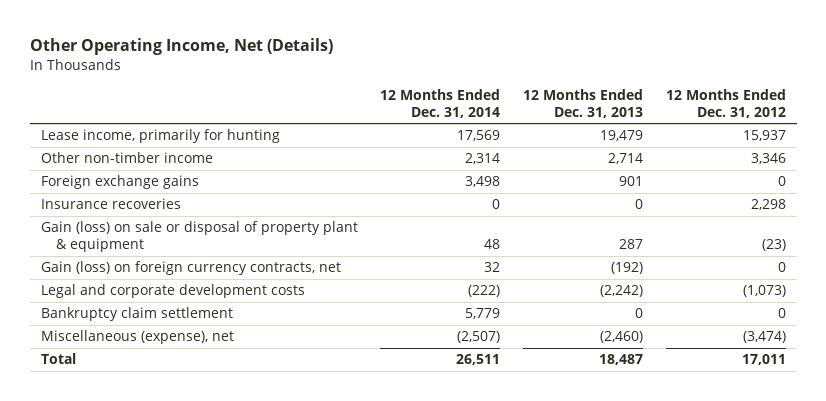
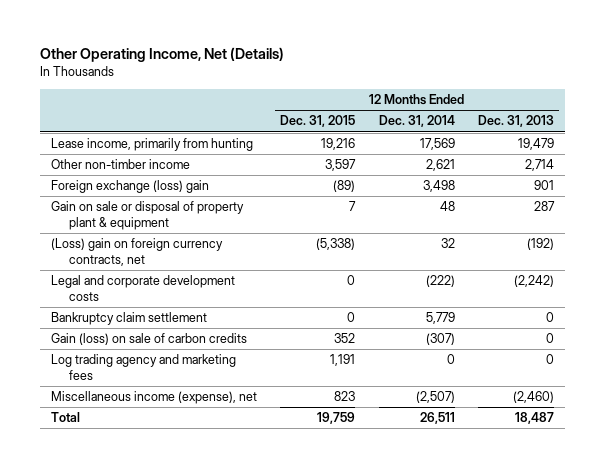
[665,89,786,118] 12 Months Ended Dec. 31, 2012 -> none
none -> [280,115,356,128] Dec. 31, 2015
[40,198,181,210] Insurance recoveries -> none
[40,129,280,144] Lease income, primarily for hunting -> [51,138,254,152] Lease income, primarily from hunting
[465,153,501,165] 2,314 -> [425,159,455,172] 2,621
[40,175,199,190] Foreign exchange gains -> [51,180,210,194] Foreign exchange (loss) gain
[40,221,358,253] Gain (loss) on sale or disposal of property plant & equipment -> [51,201,245,231] Gain on sale or disposal of property plant & equipment
[40,261,341,276] Gain (loss) on foreign currency contracts, net -> [51,238,224,267] (Loss) gain on foreign currency contracts, net
none -> [51,333,248,346] Gain (loss) on sale of carbon credits
none -> [51,354,237,381] Log trading agency and marketing fees
[40,330,234,345] Miscellaneous (expense), net -> [51,391,258,405] Miscellaneous income (expense), net

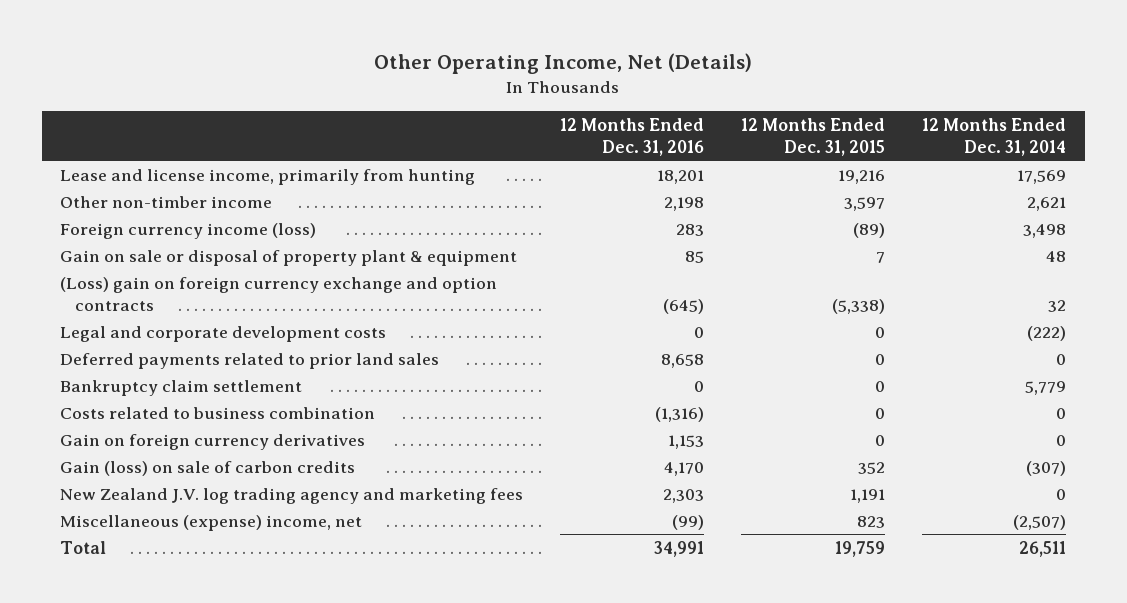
[477,115,554,128] Dec. 31, 2013 -> none
none -> [560,117,705,156] 12 Months Ended Dec. 31, 2016
[51,138,254,152] Lease income, primarily from hunting -> [60,168,476,185] Lease and license income, primarily from hunting
[51,180,210,194] Foreign exchange (loss) gain -> [60,222,317,239] Foreign currency income (loss)
[51,238,224,267] (Loss) gain on foreign currency contracts, net -> [60,276,498,311] (Loss) gain on foreign currency exchange and option contracts
none -> [60,352,440,369] Deferred payments related to prior land sales
none -> [60,406,376,419] Costs related to business combination
none -> [60,433,366,450] Gain on foreign currency derivatives
[51,354,237,381] Log trading agency and marketing fees -> [60,487,524,504] New Zealand J.V. log trading agency and marketing fees
[51,391,258,405] Miscellaneous income (expense), net -> [60,514,363,531] Miscellaneous (expense) income, net

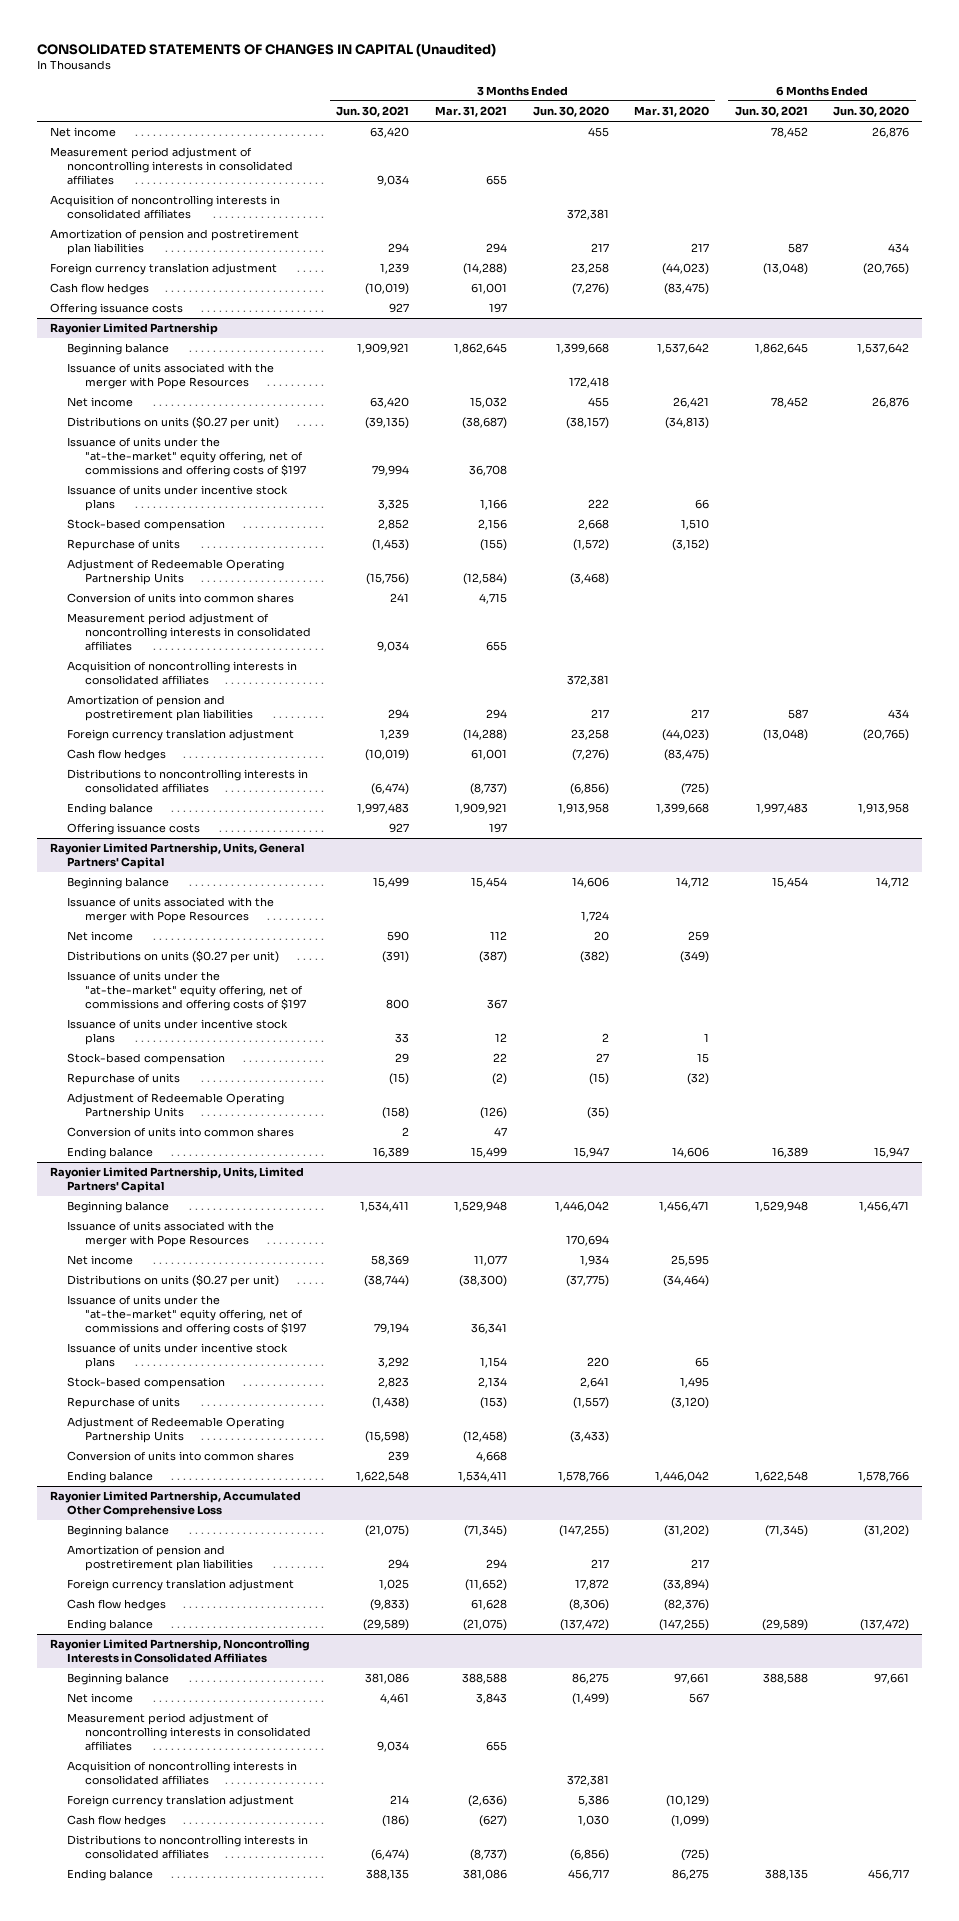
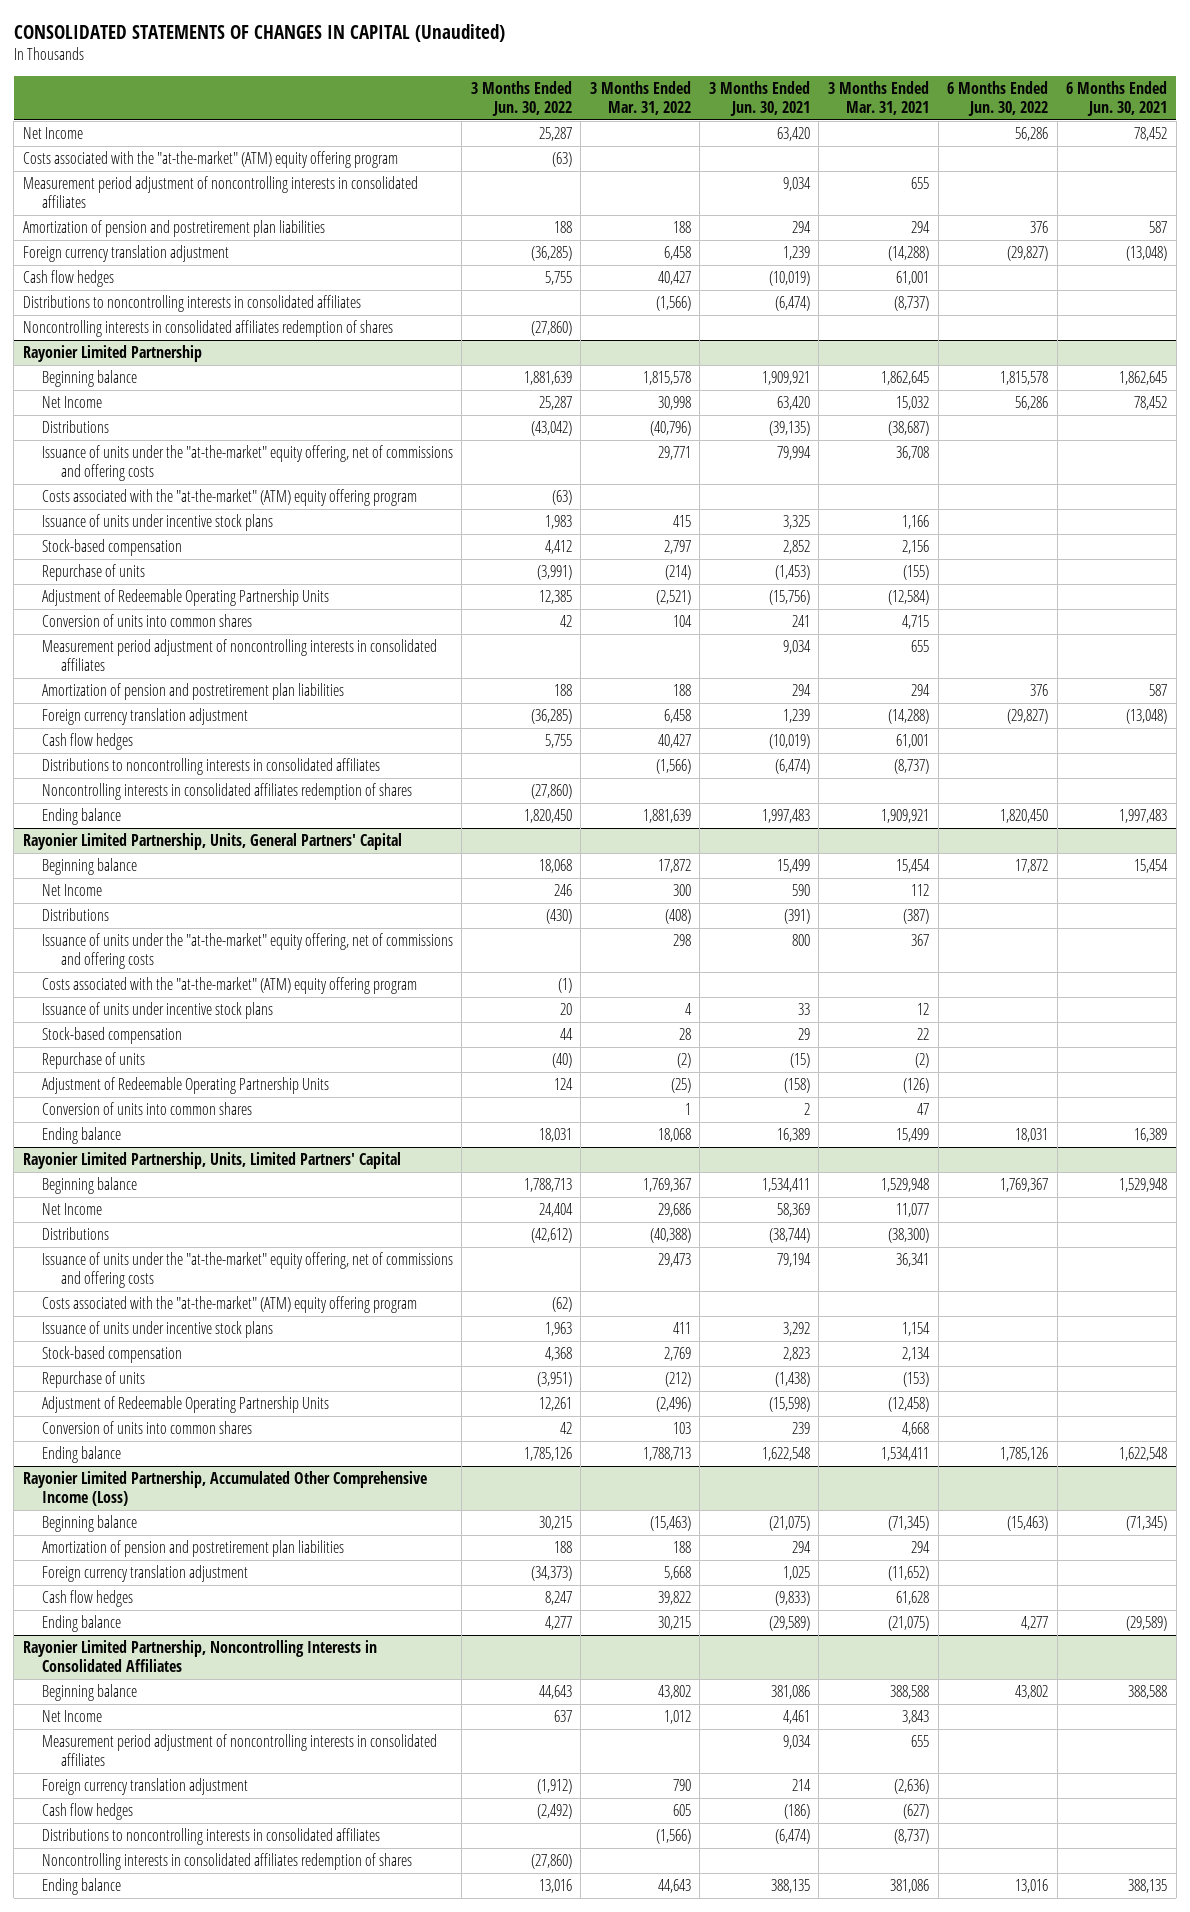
[532,105,609,117] Jun. 30, 2020 -> none
[634,105,710,117] Mar. 31, 2020 -> none
[833,105,910,117] Jun. 30, 2020 -> none
none -> [470,81,572,117] 3 Months Ended Jun. 30, 2022
none -> [589,81,691,116] 3 Months Ended Mar. 31, 2022
none -> [947,81,1049,117] 6 Months Ended Jun. 30, 2022
[49,127,116,138] Net income -> [22,127,83,140] Net Income
none -> [22,151,398,169] Costs associated with the "at-the-market" (ATM) equity offering program
[49,195,280,219] Acquisition of noncontrolling interests in consolidated affiliates -> none
[49,303,183,316] Offering issuance costs -> none
none -> [22,295,361,313] Distributions to noncontrolling interests in consolidated affiliates
none -> [22,320,393,338] Noncontrolling interests in consolidated affiliates redemption of shares
[67,363,275,389] Issuance of units associated with the merger with Pope Resources -> none
[67,397,134,408] Net income -> [41,396,102,409] Net Income
[67,416,280,430] Distributions on units ($0.27 per unit) -> [41,420,109,434] Distributions
[67,437,306,477] Issuance of units under the "at-the-market" equity offering, net of commissions and offering costs of $197 -> [41,445,453,481] Issuance of units under the "at-the-market" equity offering, net of commissions and offering costs
none -> [41,489,417,507] Costs associated with the "at-the-market" (ATM) equity offering program
[67,661,298,685] Acquisition of noncontrolling interests in consolidated affiliates -> none
none -> [41,783,412,801] Noncontrolling interests in consolidated affiliates redemption of shares
[67,823,201,836] Offering issuance costs -> none
[67,897,275,923] Issuance of units associated with the merger with Pope Resources -> none
[67,931,134,942] Net income -> [41,884,102,897] Net Income
[67,950,280,964] Distributions on units ($0.27 per unit) -> [41,908,109,922] Distributions
[67,971,306,1011] Issuance of units under the "at-the-market" equity offering, net of commissions and offering costs of $197 -> [41,933,453,969] Issuance of units under the "at-the-market" equity offering, net of commissions and offering costs
none -> [41,977,417,995] Costs associated with the "at-the-market" (ATM) equity offering program
[67,1221,275,1247] Issuance of units associated with the merger with Pope Resources -> none
[67,1255,134,1266] Net income -> [41,1203,102,1216] Net Income
[67,1274,280,1288] Distributions on units ($0.27 per unit) -> [41,1227,109,1241] Distributions
[67,1295,306,1335] Issuance of units under the "at-the-market" equity offering, net of commissions and offering costs of $197 -> [41,1252,453,1288] Issuance of units under the "at-the-market" equity offering, net of commissions and offering costs
none -> [41,1296,417,1314] Costs associated with the "at-the-market" (ATM) equity offering program
[49,1491,301,1517] Rayonier Limited Partnership, Accumulated Other Comprehensive Loss -> [22,1471,427,1506] Rayonier Limited Partnership, Accumulated Other Comprehensive Income (Loss)
[67,1693,134,1704] Net income -> [41,1710,102,1723] Net Income
[67,1761,298,1785] Acquisition of noncontrolling interests in consolidated affiliates -> none
none -> [41,1853,412,1871] Noncontrolling interests in consolidated affiliates redemption of shares

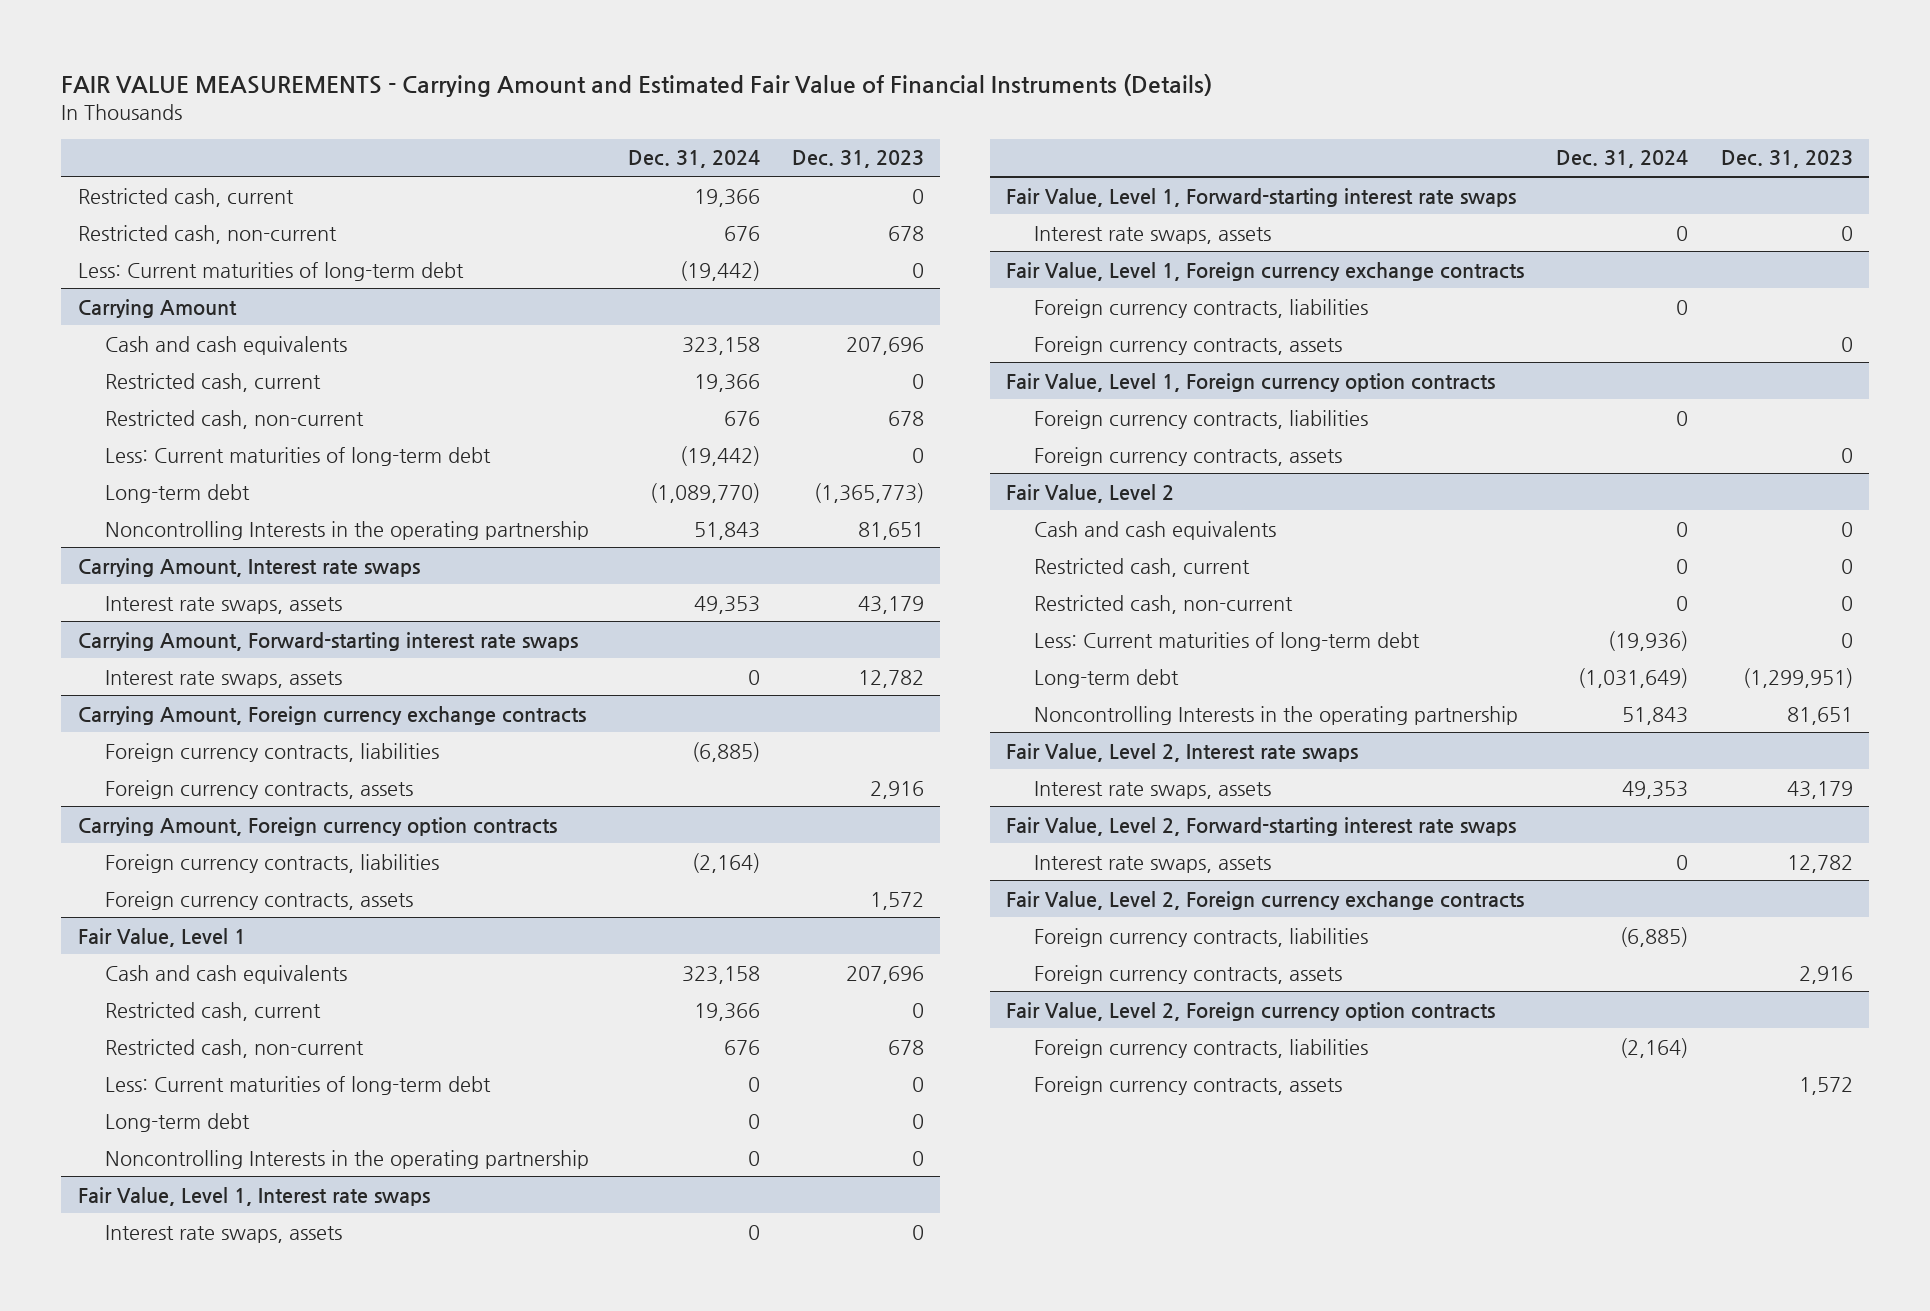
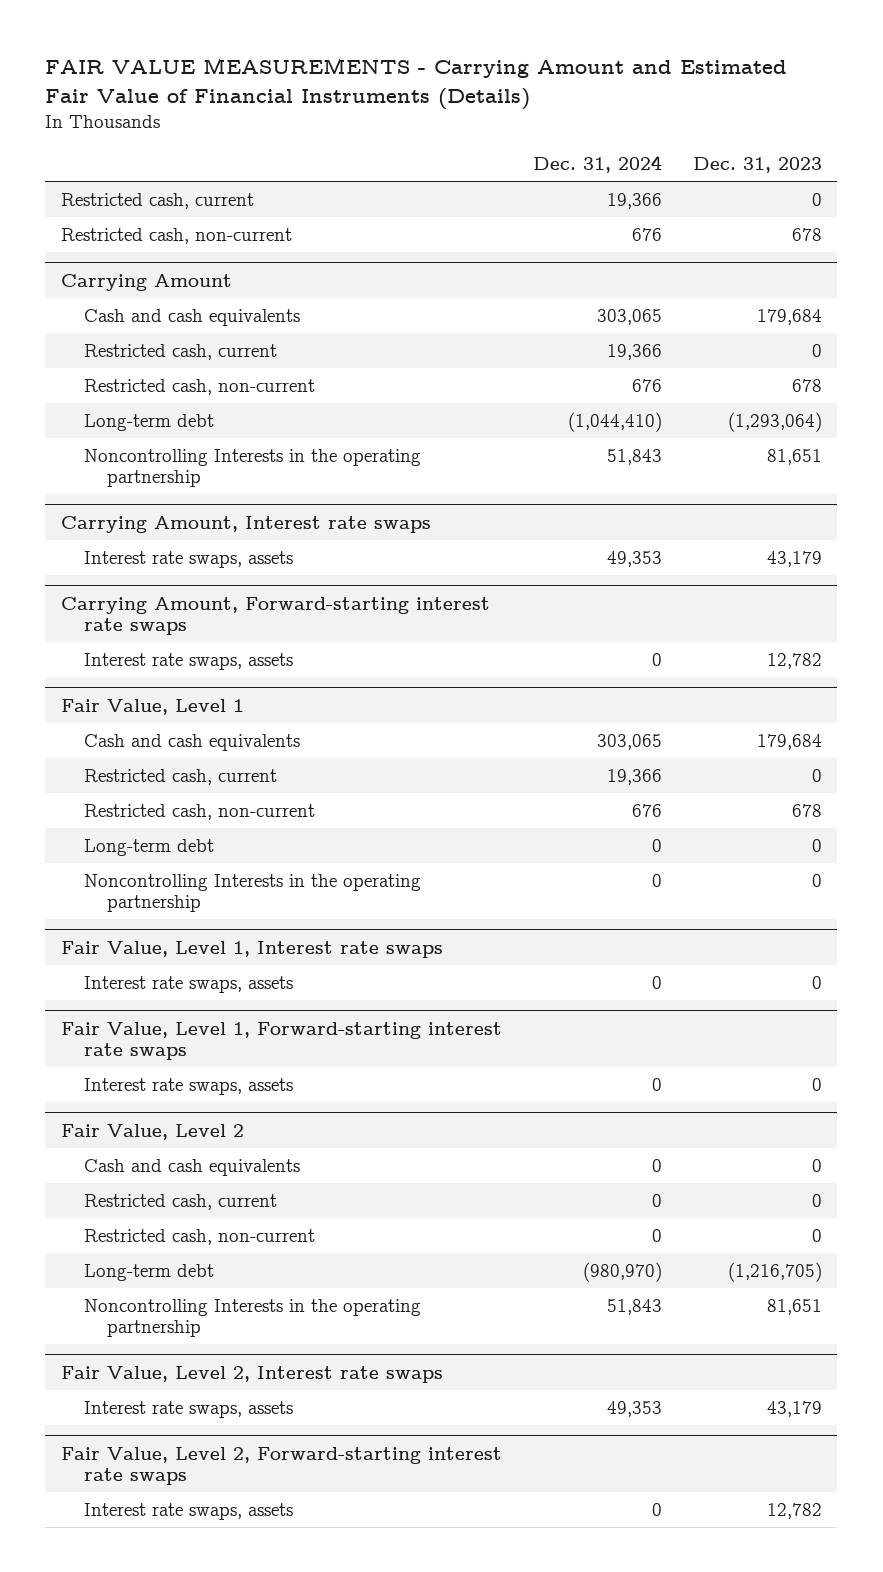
[77,261,464,281] Less: Current maturities of long-term debt -> none
[681,336,760,355] 323,158 -> [596,308,662,325] 303,065
[846,336,925,355] 207,696 -> [756,308,822,325] 179,684
[105,446,492,466] Less: Current maturities of long-term debt -> none
[649,482,760,503] (1,089,770) -> [567,411,662,432] (1,044,410)
[814,482,925,503] (1,365,773) -> [727,411,822,432] (1,293,064)
[77,705,586,725] Carrying Amount, Foreign currency exchange contracts -> none
[105,742,440,762] Foreign currency contracts, liabilities -> none
[105,779,414,799] Foreign currency contracts, assets -> none
[77,816,557,836] Carrying Amount, Foreign currency option contracts -> none
[105,853,440,873] Foreign currency contracts, liabilities -> none
[105,890,414,910] Foreign currency contracts, assets -> none
[681,965,760,984] 323,158 -> [596,733,662,750] 303,065
[846,965,925,984] 207,696 -> [756,733,822,750] 179,684
[105,1075,492,1095] Less: Current maturities of long-term debt -> none
[1006,261,1525,281] Fair Value, Level 1, Foreign currency exchange contracts -> none
[1033,298,1368,318] Foreign currency contracts, liabilities -> none
[1033,335,1342,355] Foreign currency contracts, assets -> none
[1006,372,1496,392] Fair Value, Level 1, Foreign currency option contracts -> none
[1033,409,1368,429] Foreign currency contracts, liabilities -> none
[1033,446,1342,466] Foreign currency contracts, assets -> none
[1033,631,1420,651] Less: Current maturities of long-term debt -> none
[1578,667,1689,688] (1,031,649) -> [582,1261,662,1282] (980,970)
[1742,667,1853,688] (1,299,951) -> [727,1261,822,1282] (1,216,705)
[1006,890,1525,910] Fair Value, Level 2, Foreign currency exchange contracts -> none
[1033,927,1368,947] Foreign currency contracts, liabilities -> none
[1033,964,1342,984] Foreign currency contracts, assets -> none
[1006,1001,1496,1021] Fair Value, Level 2, Foreign currency option contracts -> none
[1033,1038,1368,1058] Foreign currency contracts, liabilities -> none
[1033,1075,1342,1095] Foreign currency contracts, assets -> none

